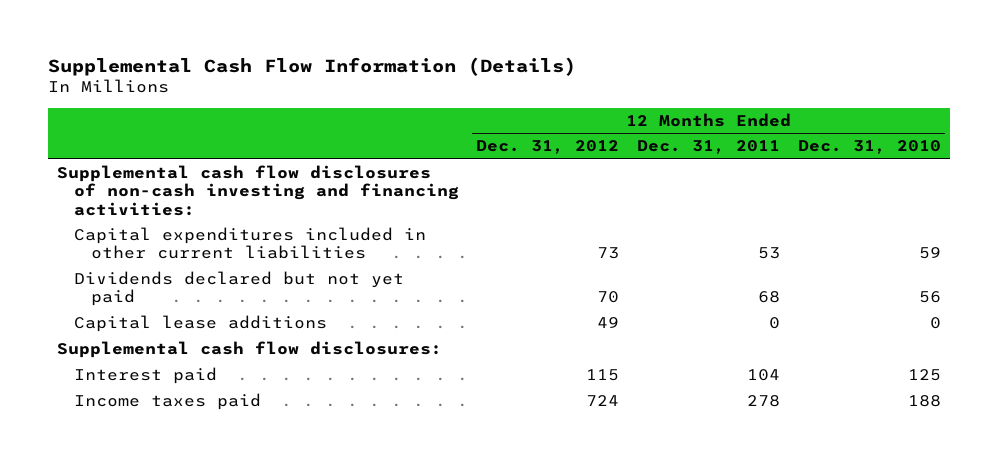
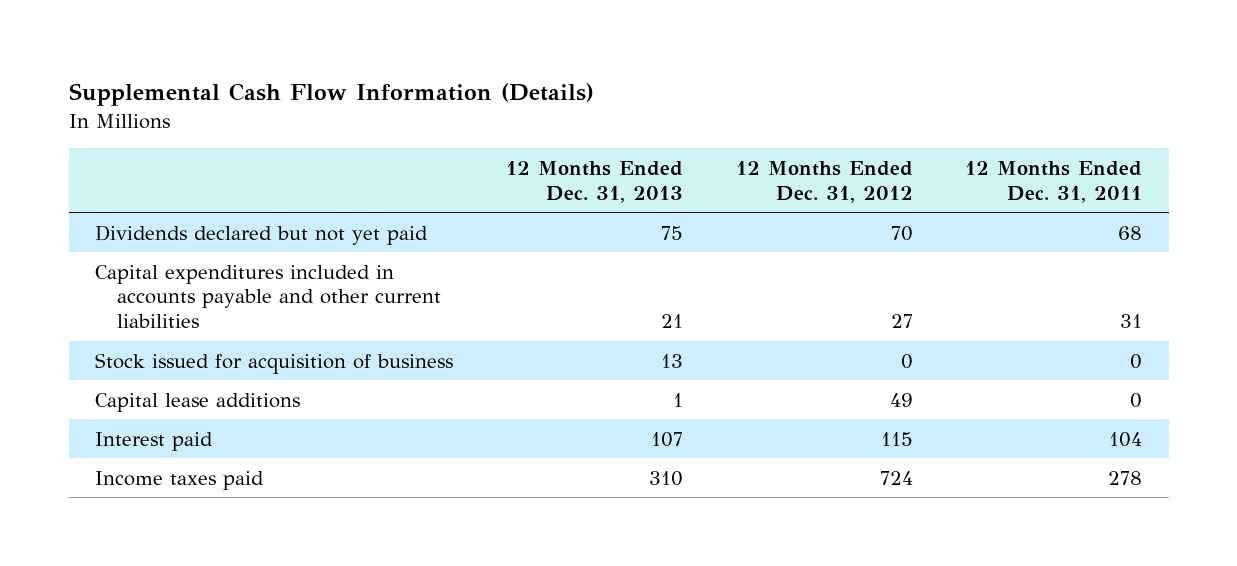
[797,140,941,155] Dec. 31, 2010 -> none
none -> [505,160,683,203] 12 Months Ended Dec. 31, 2013
[56,165,459,216] Supplemental cash flow disclosures of non-cash investing and financing activities: -> none
[73,227,426,260] Capital expenditures included in other current liabilities -> none
none -> [94,264,441,329] Capital expenditures included in accounts payable and other current liabilities
none -> [94,352,453,374] Stock issued for acquisition of business
[56,341,442,359] Supplemental cash flow disclosures: -> none

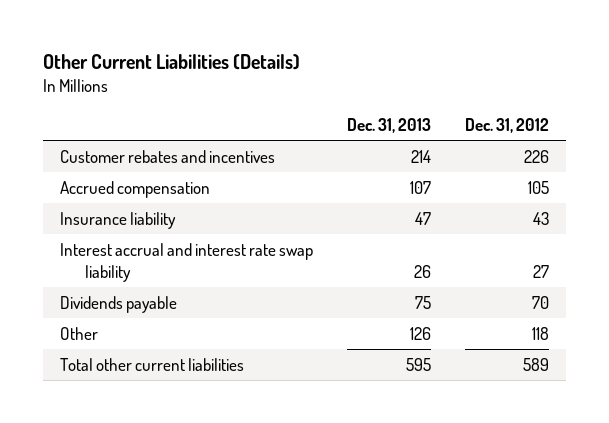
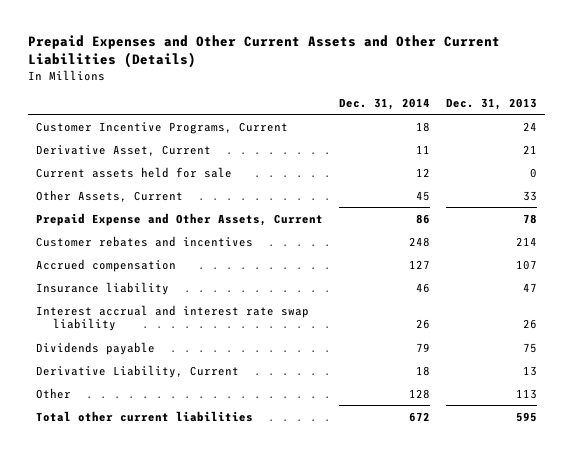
[42,54,300,71] Other Current Liabilities (Details) -> [27,35,500,69] Prepaid Expenses and Other Current Assets and Other Current Liabilities (Details)
[464,118,549,134] Dec. 31, 2012 -> none
none -> [339,98,431,111] Dec. 31, 2014
none -> [35,121,288,134] Customer Incentive Programs, Current
none -> [35,144,211,156] Derivative Asset, Current
none -> [35,166,232,178] Current assets held for sale
none -> [35,189,183,202] Other Assets, Current
none -> [35,212,323,226] Prepaid Expense and Other Assets, Current
none -> [35,364,239,378] Derivative Liability, Current
[409,326,431,340] 126 -> [516,388,538,399] 113

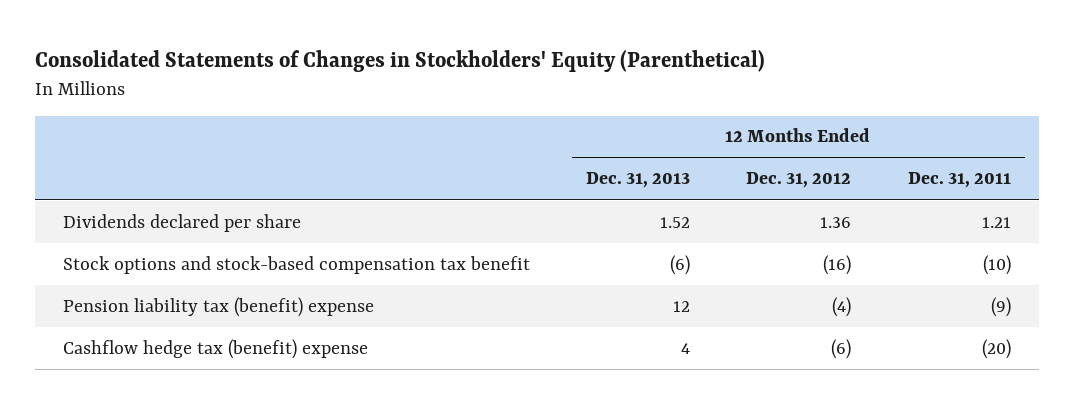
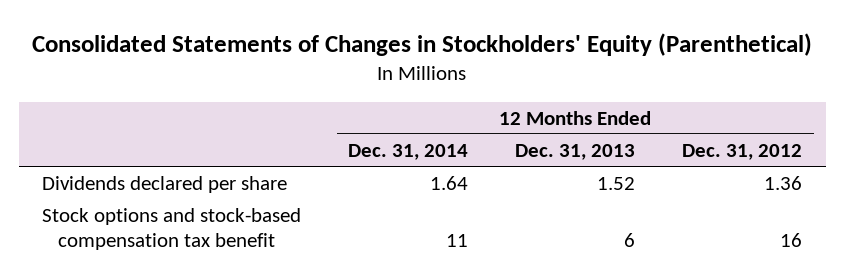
[907,172,1011,189] Dec. 31, 2011 -> none
none -> [348,143,469,160] Dec. 31, 2014
[62,296,374,317] Pension liability tax (benefit) expense -> none
[62,338,368,359] Cashflow hedge tax (benefit) expense -> none
[669,254,690,275] (6) -> [624,232,636,247] 6
[823,254,852,275] (16) -> [780,232,803,247] 16

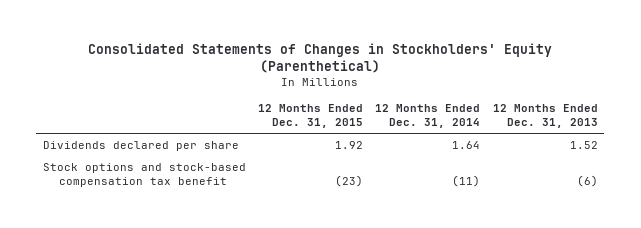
[682,143,803,160] Dec. 31, 2012 -> none
none -> [258,104,364,129] 12 Months Ended Dec. 31, 2015
[446,233,469,247] 11 -> [452,174,481,187] (11)
[624,232,636,247] 6 -> [576,174,598,187] (6)

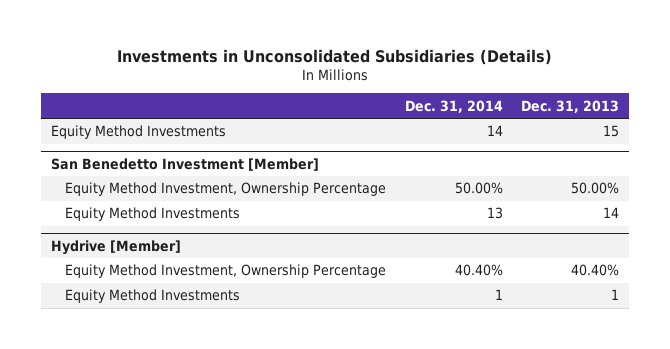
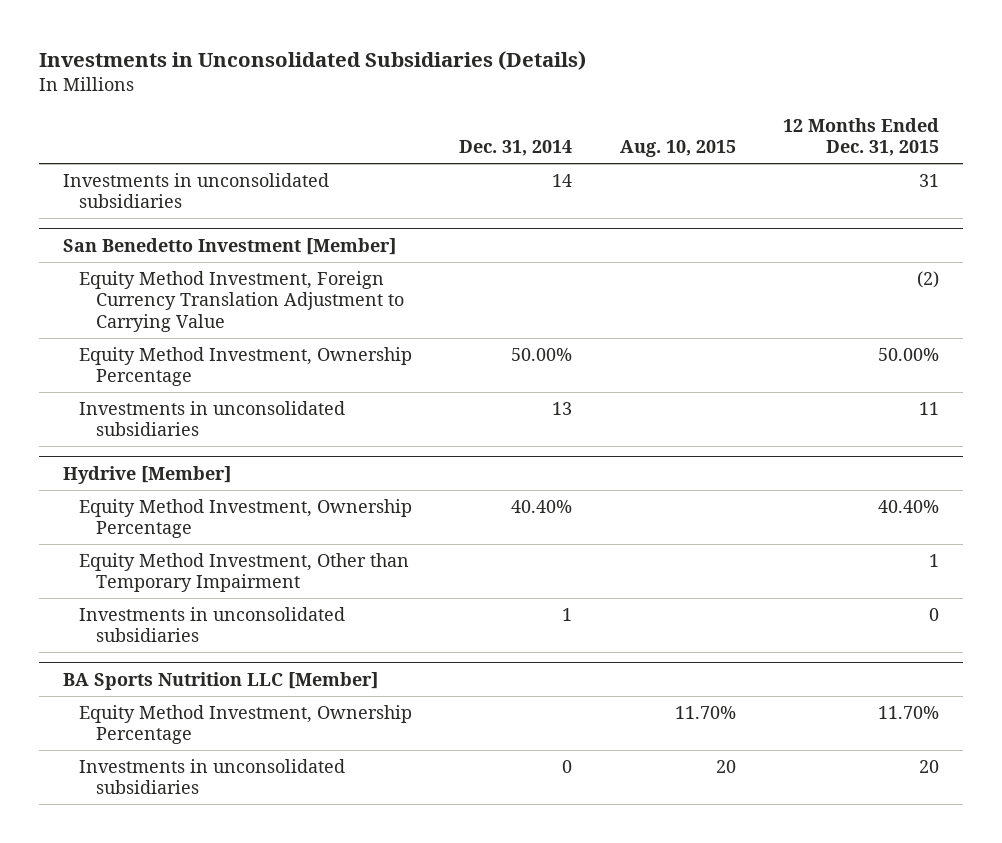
[521,99,620,113] Dec. 31, 2013 -> none
none -> [619,140,736,158] Aug. 10, 2015
none -> [782,117,939,157] 12 Months Ended Dec. 31, 2015
[50,125,226,140] Equity Method Investments -> [62,172,329,209] Investments in unconsolidated subsidiaries
none -> [79,270,404,332] Equity Method Investment, Foreign Currency Translation Adjustment to Carrying Value
[64,207,240,222] Equity Method Investments -> [79,400,346,437] Investments in unconsolidated subsidiaries
none -> [79,552,410,593] Equity Method Investment, Other than Temporary Impairment
[64,289,240,304] Equity Method Investments -> [79,606,346,643] Investments in unconsolidated subsidiaries
none -> [62,671,378,690] BA Sports Nutrition LLC [Member]
none -> [79,704,413,745] Equity Method Investment, Ownership Percentage
none -> [79,758,346,795] Investments in unconsolidated subsidiaries

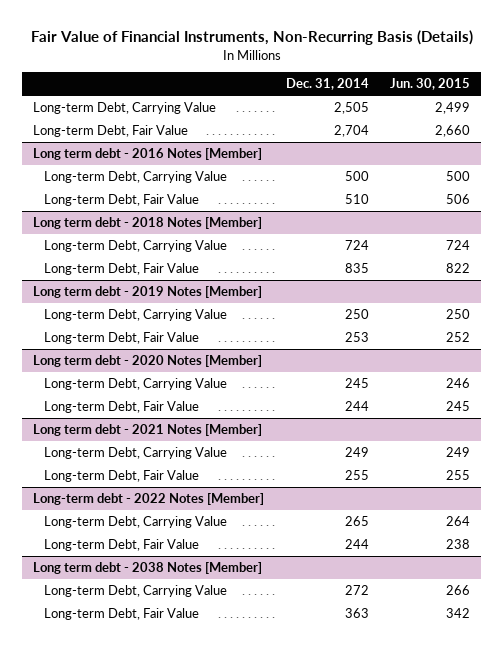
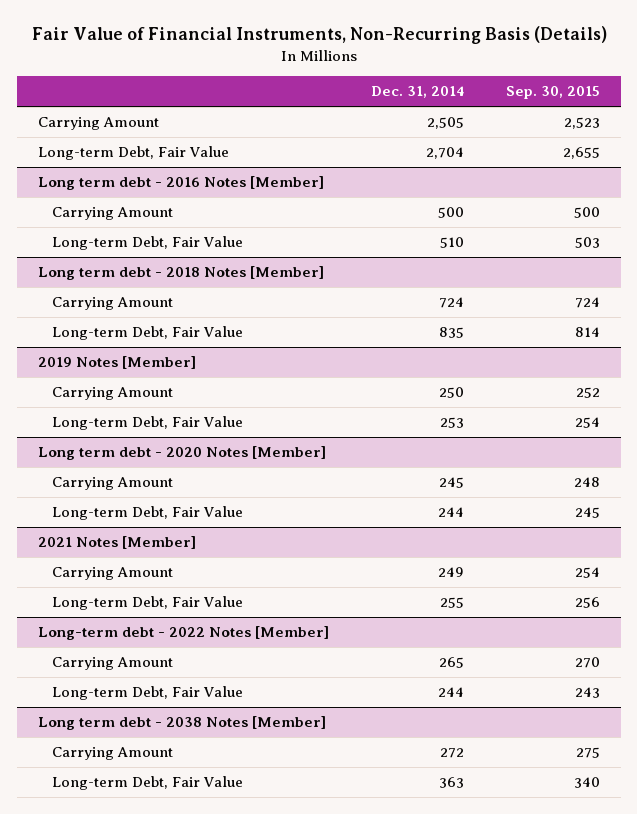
[390,78,471,91] Jun. 30, 2015 -> none
none -> [505,86,600,100] Sep. 30, 2015
[33,101,217,114] Long-term Debt, Carrying Value -> [37,117,159,131] Carrying Amount
[43,170,227,183] Long-term Debt, Carrying Value -> [52,207,174,221] Carrying Amount
[43,239,227,252] Long-term Debt, Carrying Value -> [52,297,174,311] Carrying Amount
[33,285,263,298] Long term debt - 2019 Notes [Member] -> [37,356,196,370] 2019 Notes [Member]
[43,308,227,321] Long-term Debt, Carrying Value -> [52,387,174,401] Carrying Amount
[43,377,227,390] Long-term Debt, Carrying Value -> [52,477,174,491] Carrying Amount
[33,423,263,436] Long term debt - 2021 Notes [Member] -> [37,536,196,550] 2021 Notes [Member]
[43,446,227,459] Long-term Debt, Carrying Value -> [52,567,174,581] Carrying Amount
[43,515,227,528] Long-term Debt, Carrying Value -> [52,657,174,671] Carrying Amount
[43,584,227,597] Long-term Debt, Carrying Value -> [52,747,174,761] Carrying Amount

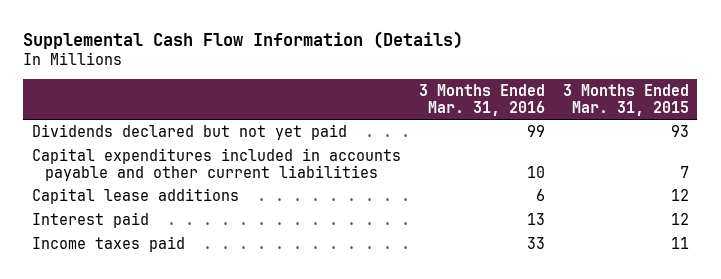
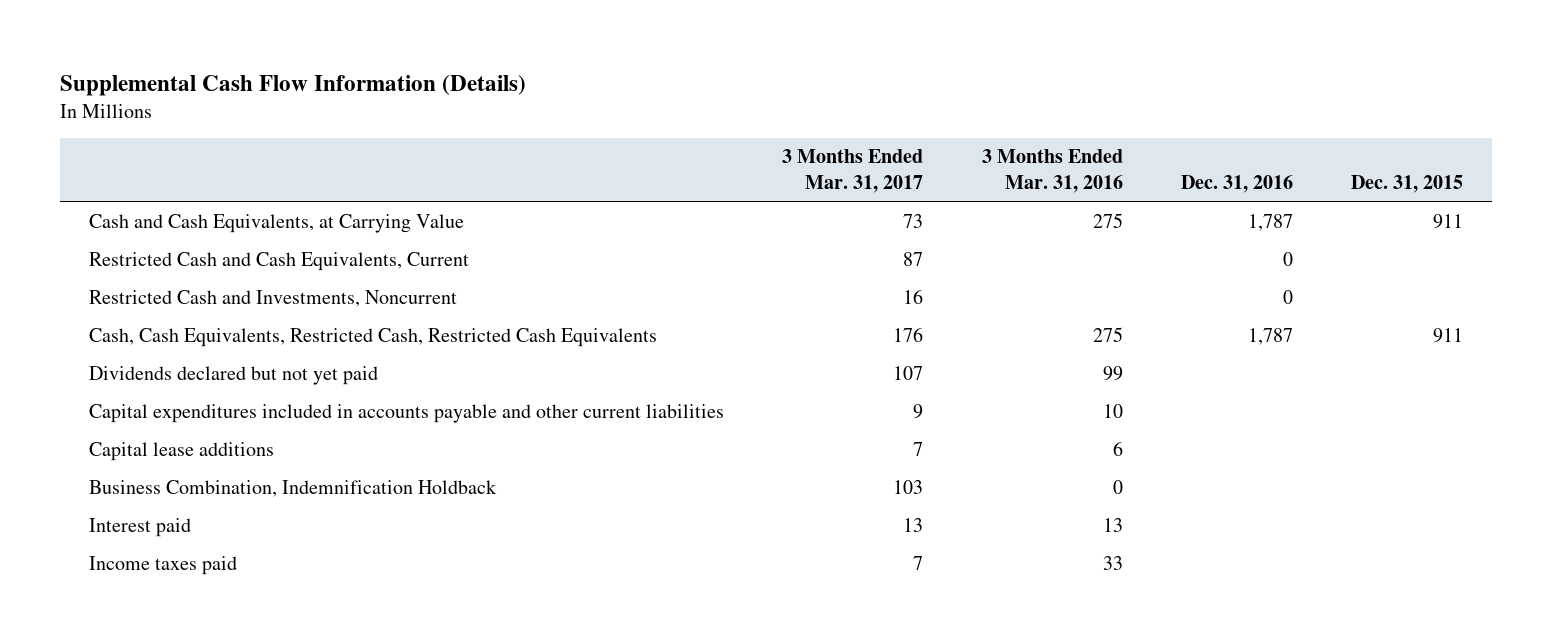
[562,84,689,116] 3 Months Ended Mar. 31, 2015 -> none
none -> [782,149,924,194] 3 Months Ended Mar. 31, 2017
none -> [1180,175,1293,194] Dec. 31, 2016
none -> [1350,175,1463,194] Dec. 31, 2015
none -> [89,213,465,233] Cash and Cash Equivalents, at Carrying Value
none -> [89,251,470,271] Restricted Cash and Cash Equivalents, Current
none -> [89,289,458,307] Restricted Cash and Investments, Noncurrent
none -> [89,327,658,347] Cash, Cash Equivalents, Restricted Cash, Restricted Cash Equivalents
none -> [89,479,498,497] Business Combination, Indemnification Holdback

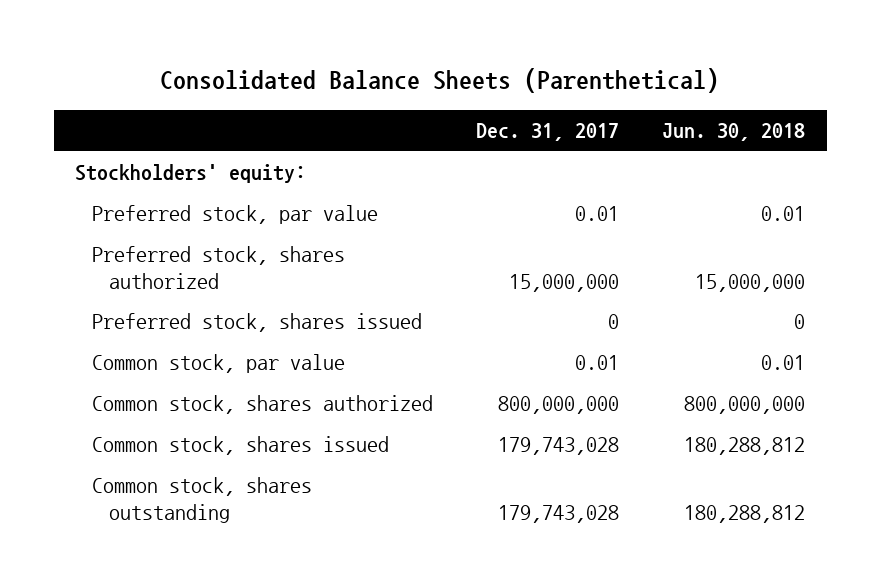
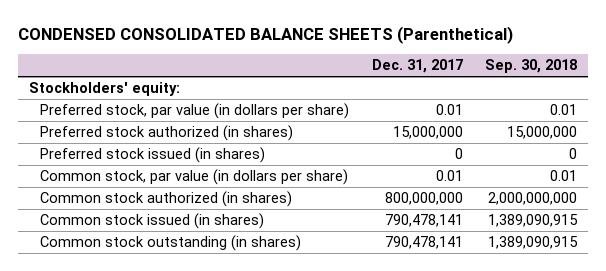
[160,67,720,93] Consolidated Balance Sheets (Parenthetical) -> [17,26,513,45] CONDENSED CONSOLIDATED BALANCE SHEETS (Parenthetical)
[662,123,806,142] Jun. 30, 2018 -> none
none -> [484,59,577,74] Sep. 30, 2018
[91,205,378,225] Preferred stock, par value -> [40,102,350,119] Preferred stock, par value (in dollars per share)
[91,246,345,290] Preferred stock, shares authorized -> [40,124,294,141] Preferred stock authorized (in shares)
[91,313,422,333] Preferred stock, shares issued -> [40,146,266,163] Preferred stock issued (in shares)
[91,354,345,374] Common stock, par value -> [40,168,349,185] Common stock, par value (in dollars per share)
[91,395,433,415] Common stock, shares authorized -> [40,190,293,207] Common stock authorized (in shares)
[91,436,389,456] Common stock, shares issued -> [40,212,265,229] Common stock issued (in shares)
[498,437,620,456] 179,743,028 -> [384,213,463,227] 790,478,141
[91,477,312,524] Common stock, shares outstanding -> [40,234,302,251] Common stock outstanding (in shares)
[498,505,620,524] 179,743,028 -> [384,235,463,249] 790,478,141

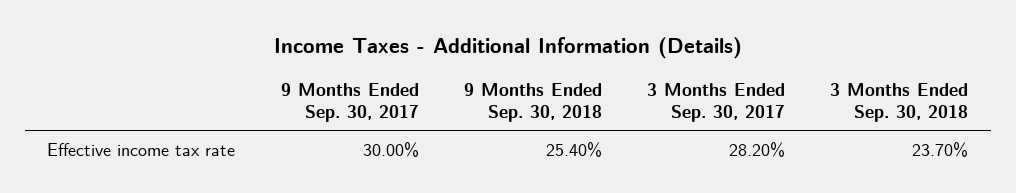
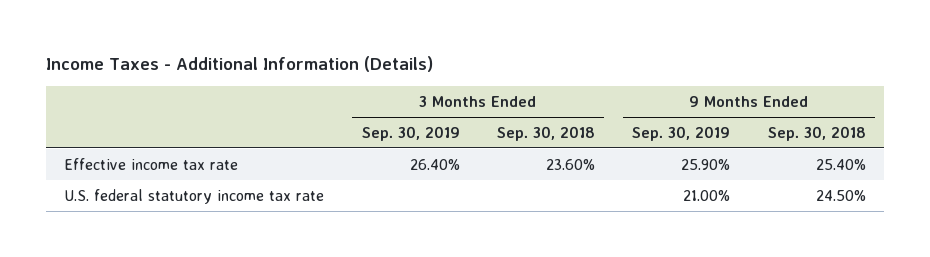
[280,82,419,123] 9 Months Ended Sep. 30, 2017 -> none
[647,82,786,123] 3 Months Ended Sep. 30, 2017 -> none
none -> [361,125,460,141] Sep. 30, 2019
none -> [632,125,731,141] Sep. 30, 2019
[912,141,969,157] 23.70% -> [546,158,596,170] 23.60%
none -> [64,188,325,204] U.S. federal statutory income tax rate

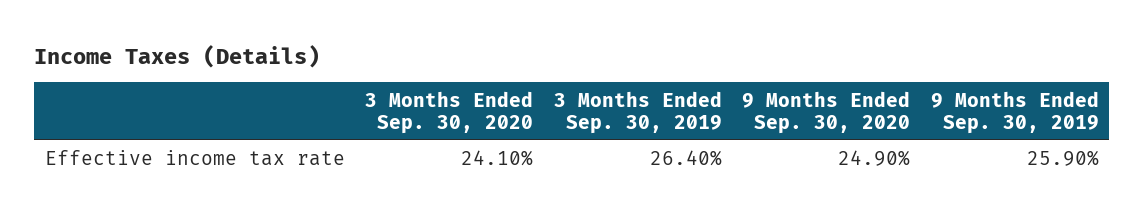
[45,56,433,73] Income Taxes - Additional Information (Details) -> [34,44,321,68] Income Taxes (Details)
[497,125,596,141] Sep. 30, 2018 -> none
[767,125,866,141] Sep. 30, 2018 -> none
none -> [365,90,534,134] 3 Months Ended Sep. 30, 2020
none -> [742,90,911,134] 9 Months Ended Sep. 30, 2020
[64,188,325,204] U.S. federal statutory income tax rate -> none

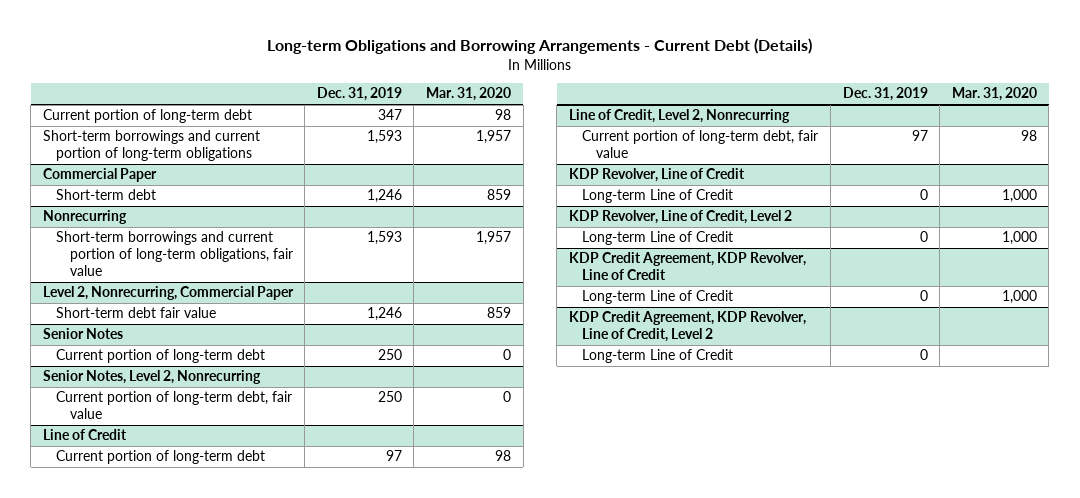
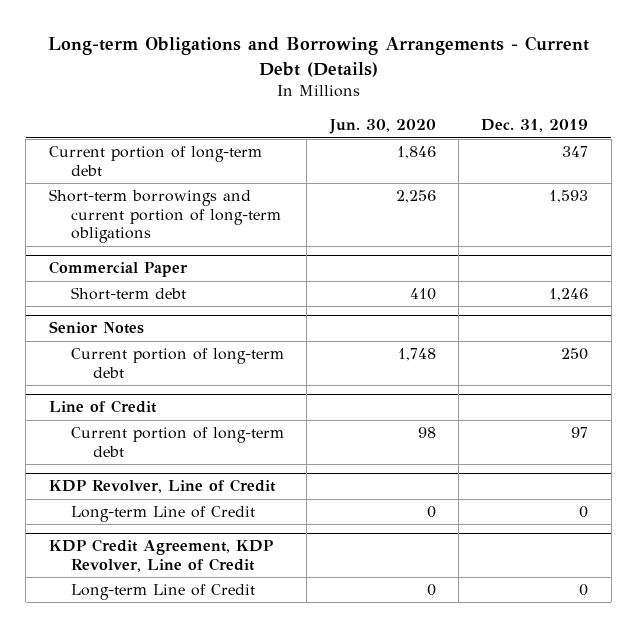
[425,87,511,102] Mar. 31, 2020 -> none
none -> [328,119,436,135] Jun. 30, 2020
[42,210,127,225] Nonrecurring -> none
[56,231,293,277] Short-term borrowings and current portion of long-term obligations, fair value -> none
[42,286,294,301] Level 2, Nonrecurring, Commercial Paper -> none
[56,307,217,319] Short-term debt fair value -> none
[42,370,261,385] Senior Notes, Level 2, Nonrecurring -> none
[56,391,293,420] Current portion of long-term debt, fair value -> none
[568,109,790,124] Line of Credit, Level 2, Nonrecurring -> none
[582,130,819,159] Current portion of long-term debt, fair value -> none
[568,210,792,225] KDP Revolver, Line of Credit, Level 2 -> none
[582,231,734,246] Long-term Line of Credit -> none
[568,311,806,343] KDP Credit Agreement, KDP Revolver, Line of Credit, Level 2 -> none
[582,349,734,364] Long-term Line of Credit -> none

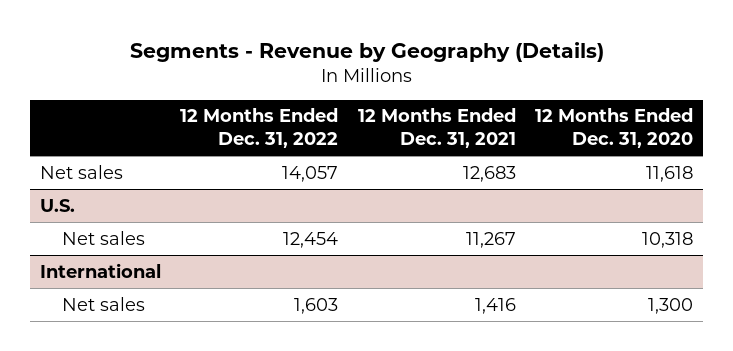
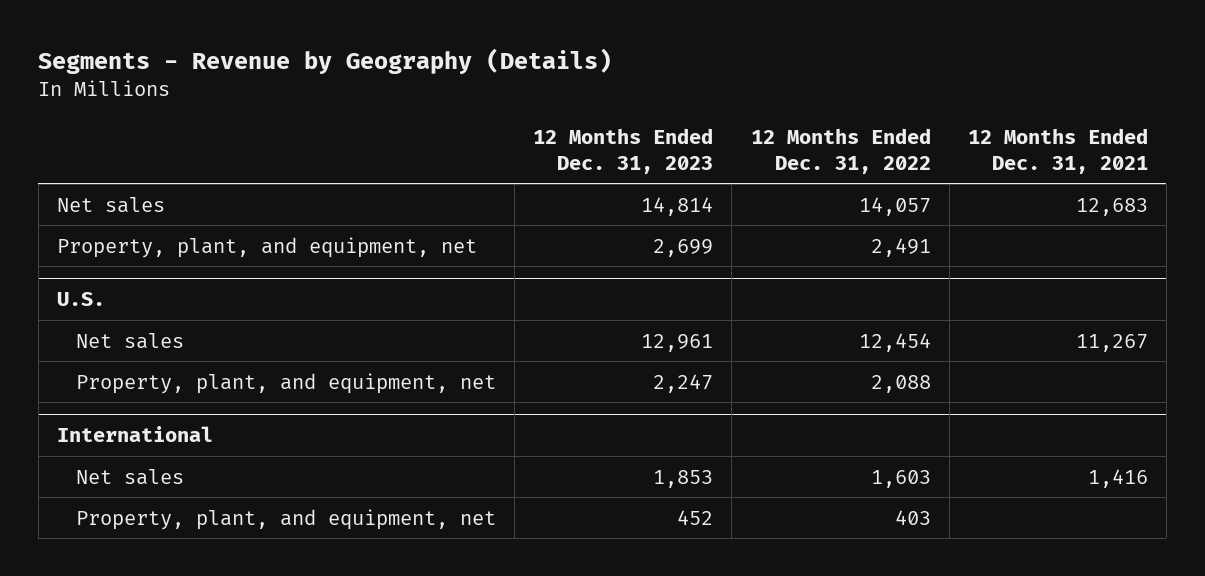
[535,108,694,148] 12 Months Ended Dec. 31, 2020 -> none
none -> [533,127,714,174] 12 Months Ended Dec. 31, 2023
none -> [56,236,477,258] Property, plant, and equipment, net
none -> [75,372,496,394] Property, plant, and equipment, net
none -> [75,508,496,530] Property, plant, and equipment, net

